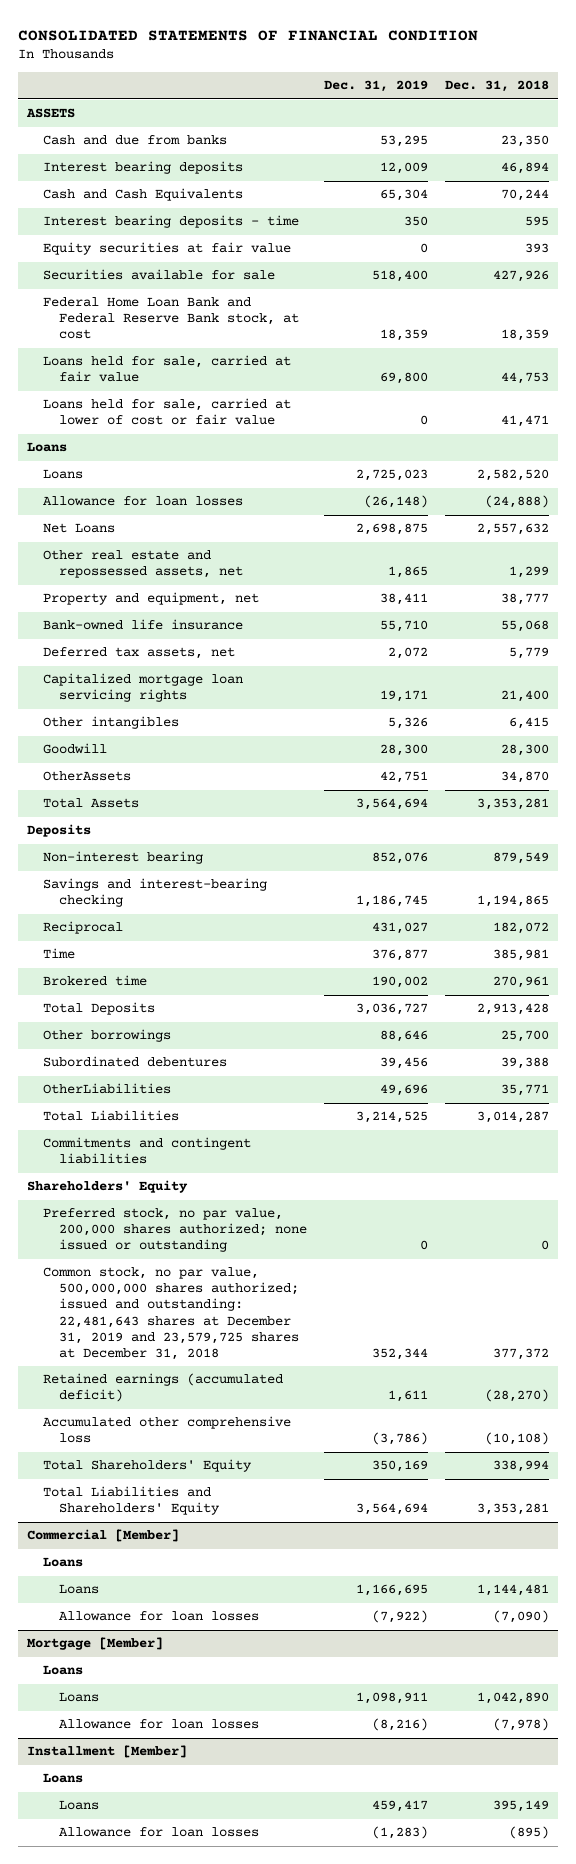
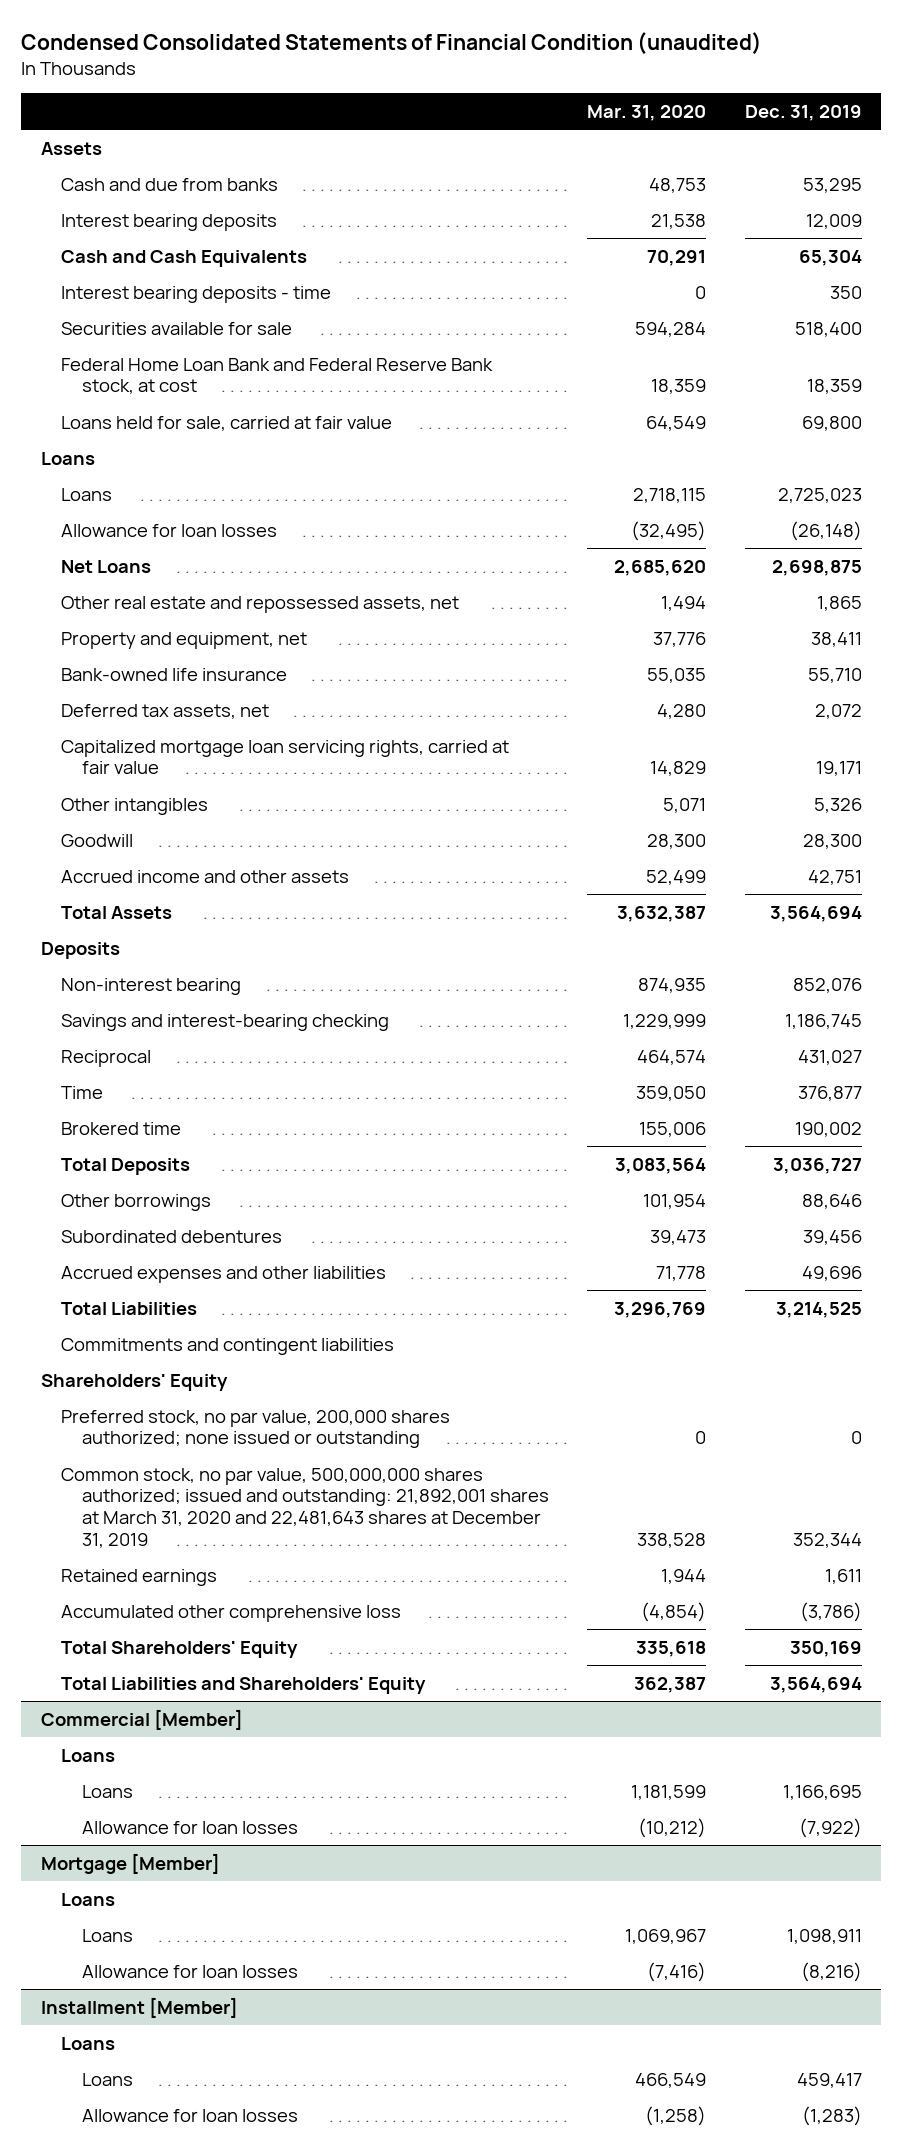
[18,29,479,41] CONSOLIDATED STATEMENTS OF FINANCIAL CONDITION -> [21,32,763,55] Condensed Consolidated Statements of Financial Condition (unaudited)
[445,80,550,93] Dec. 31, 2018 -> none
none -> [587,104,707,121] Mar. 31, 2020
[25,108,75,119] ASSETS -> [40,141,102,155] Assets
[42,242,291,256] Equity securities at fair value -> none
[42,398,291,426] Loans held for sale, carried at lower of cost or fair value -> none
[42,673,243,703] Capitalized mortgage loan servicing rights -> [61,739,510,775] Capitalized mortgage loan servicing rights, carried at fair value
[42,771,131,782] OtherAssets -> [61,869,350,883] Accrued income and other assets
[42,1083,171,1095] OtherLiabilities -> [61,1265,387,1283] Accrued expenses and other liabilities
[42,1267,300,1360] Common stock, no par value, 500,000,000 shares authorized; issued and outstanding: 22,481,643 shares at December 31, 2019 and 23,579,725 shares at December 31, 2018 -> [61,1467,549,1549] Common stock, no par value, 500,000,000 shares authorized; issued and outstanding: 21,892,001 shares at March 31, 2020 and 22,481,643 shares at December 31, 2019
[42,1373,283,1403] Retained earnings (accumulated deficit) -> [61,1568,218,1586] Retained earnings

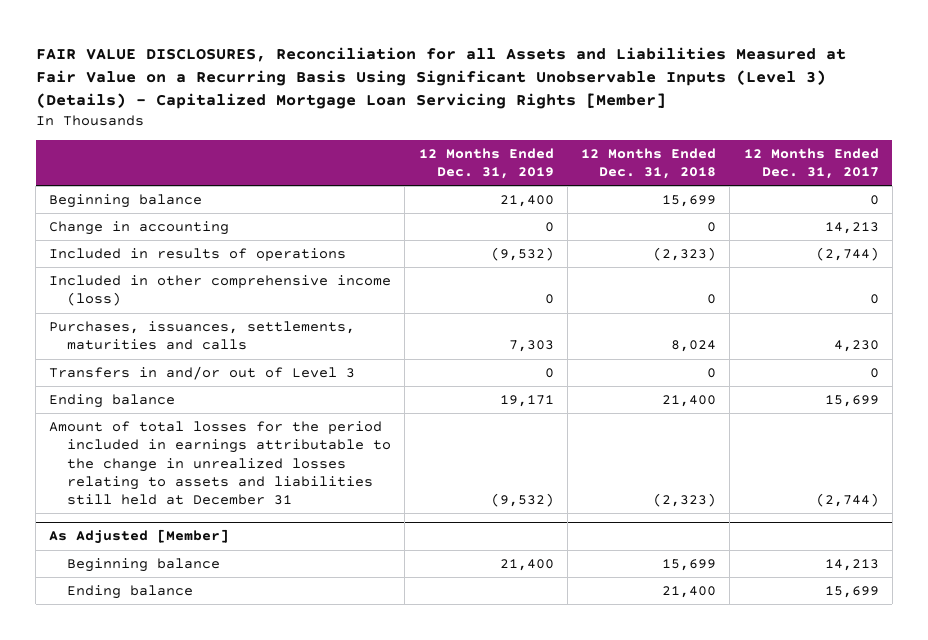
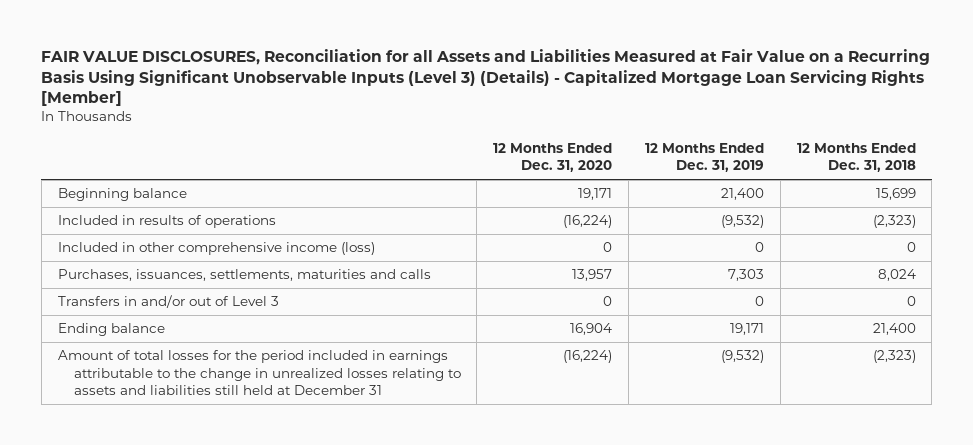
[743,147,879,180] 12 Months Ended Dec. 31, 2017 -> none
none -> [493,143,613,173] 12 Months Ended Dec. 31, 2020
[49,221,230,236] Change in accounting -> none
[49,529,230,545] As Adjusted [Member] -> none
[67,558,221,573] Beginning balance -> none
[67,585,194,600] Ending balance -> none

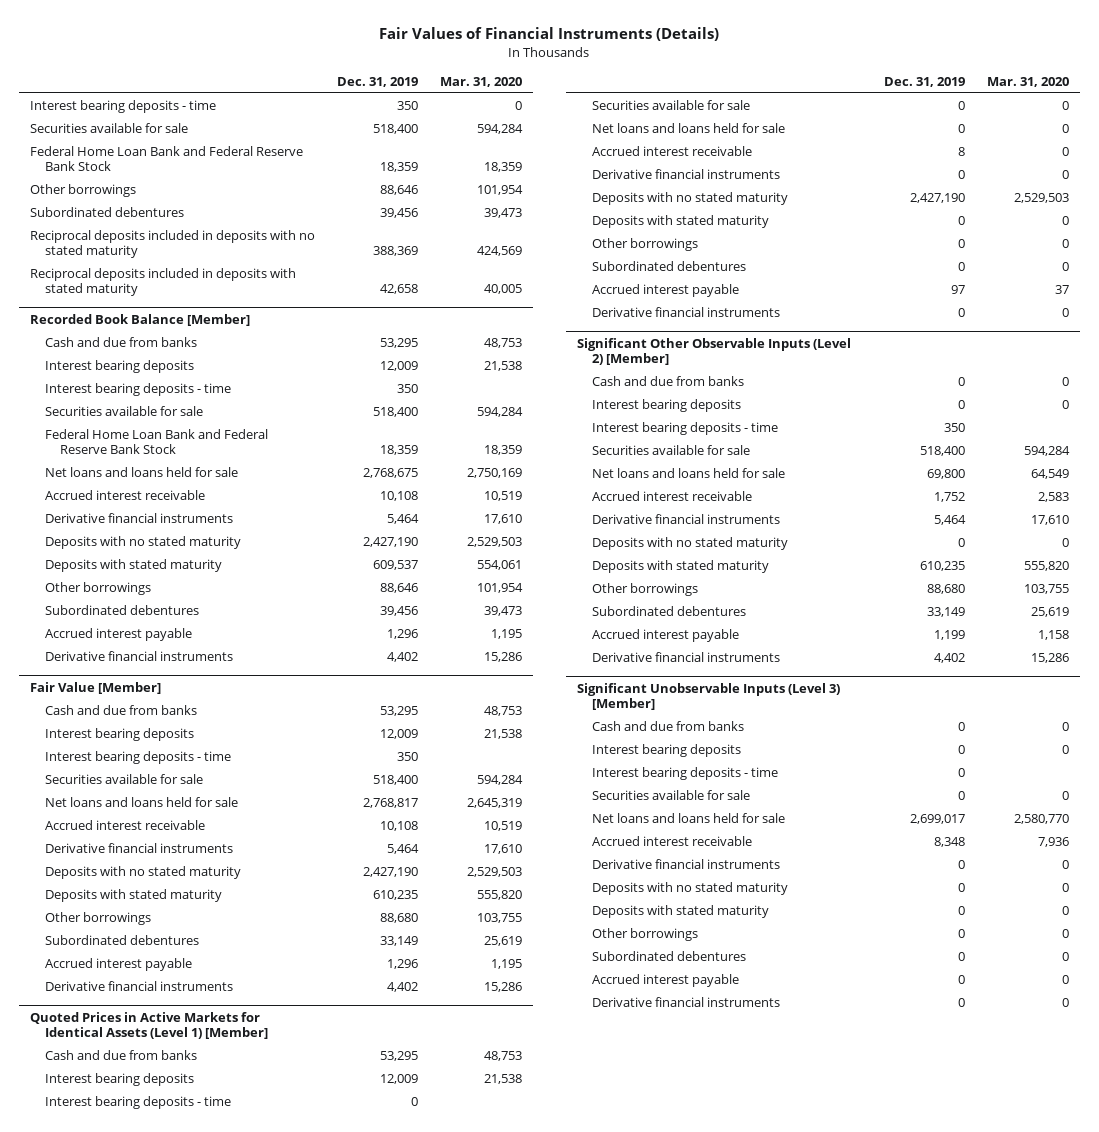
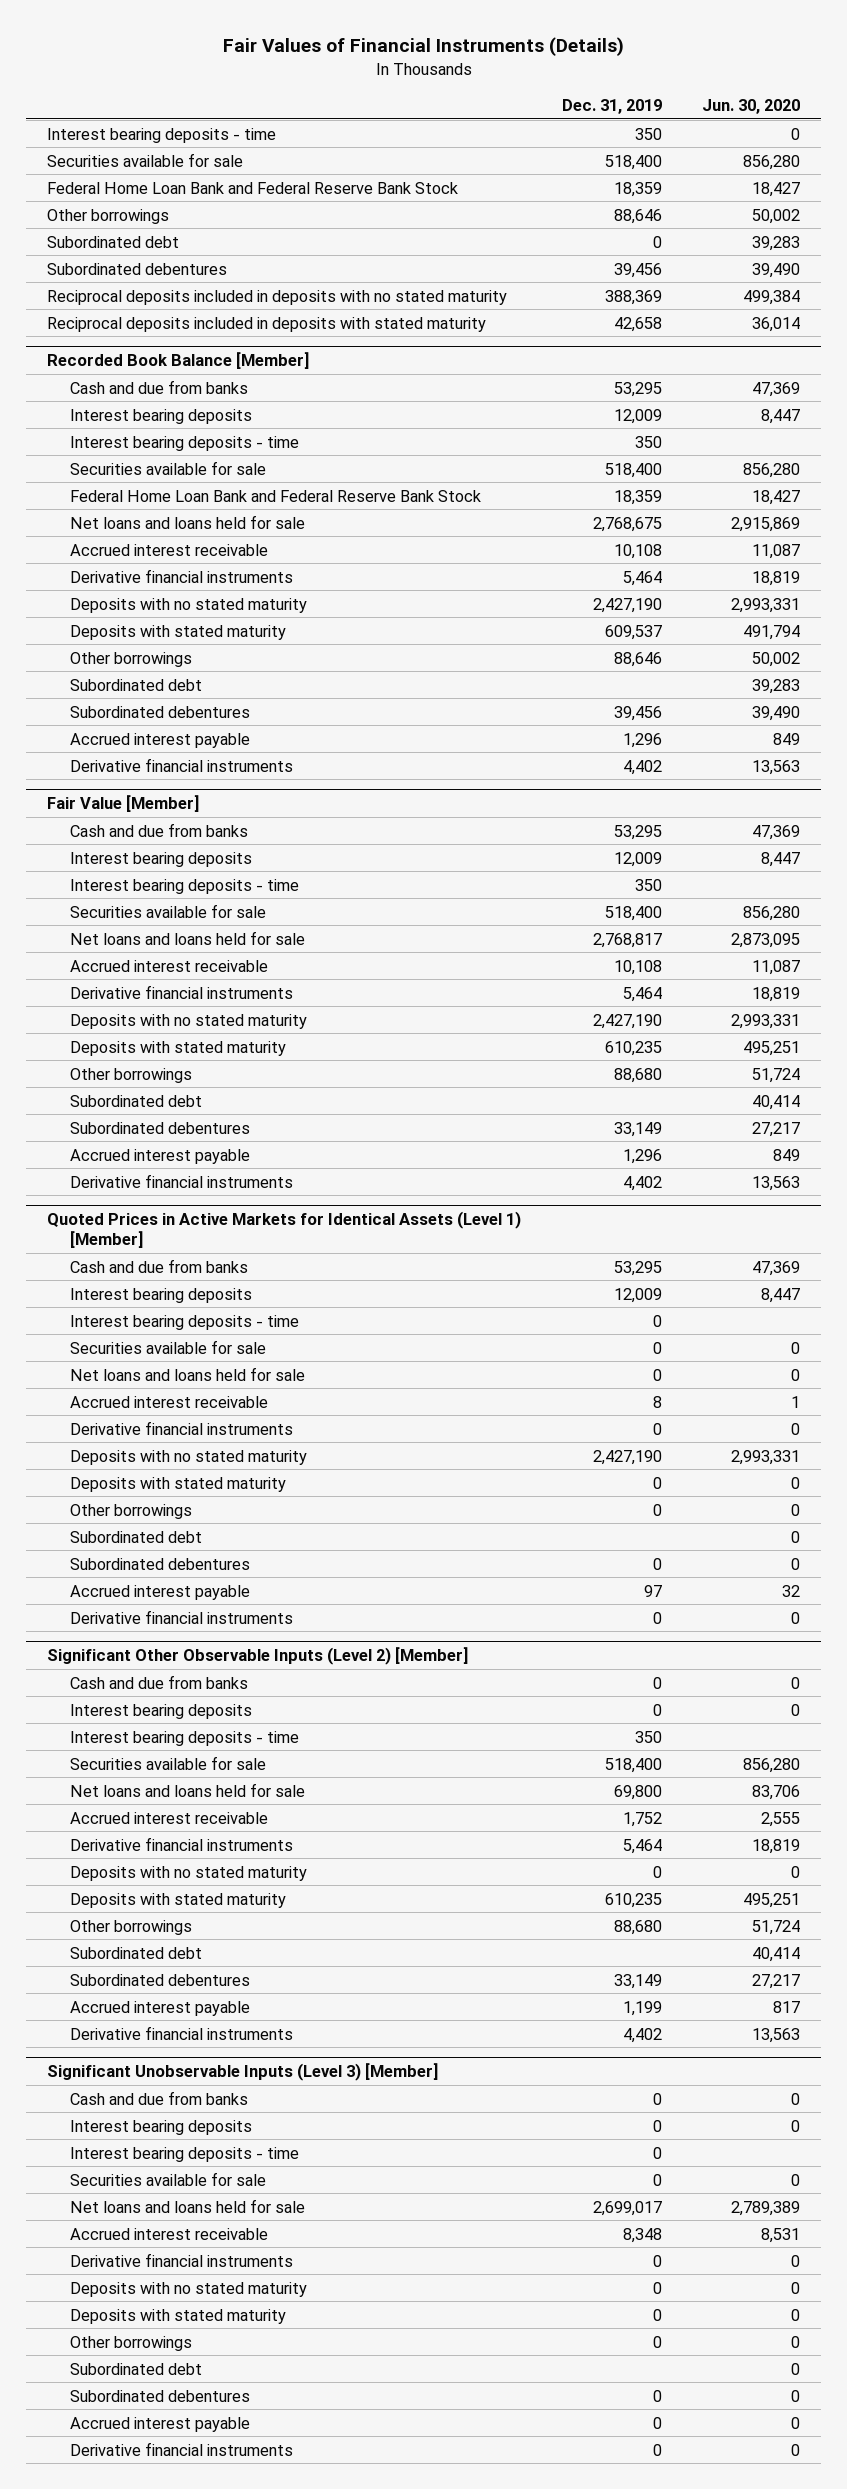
[440,76,523,87] Mar. 31, 2020 -> none
none -> [702,98,801,114] Jun. 30, 2020
none -> [46,235,179,248] Subordinated debt
none -> [69,678,202,691] Subordinated debt
none -> [69,1094,202,1107] Subordinated debt
none -> [69,1530,202,1543] Subordinated debt
none -> [69,1946,202,1959] Subordinated debt
none -> [69,2362,202,2375] Subordinated debt

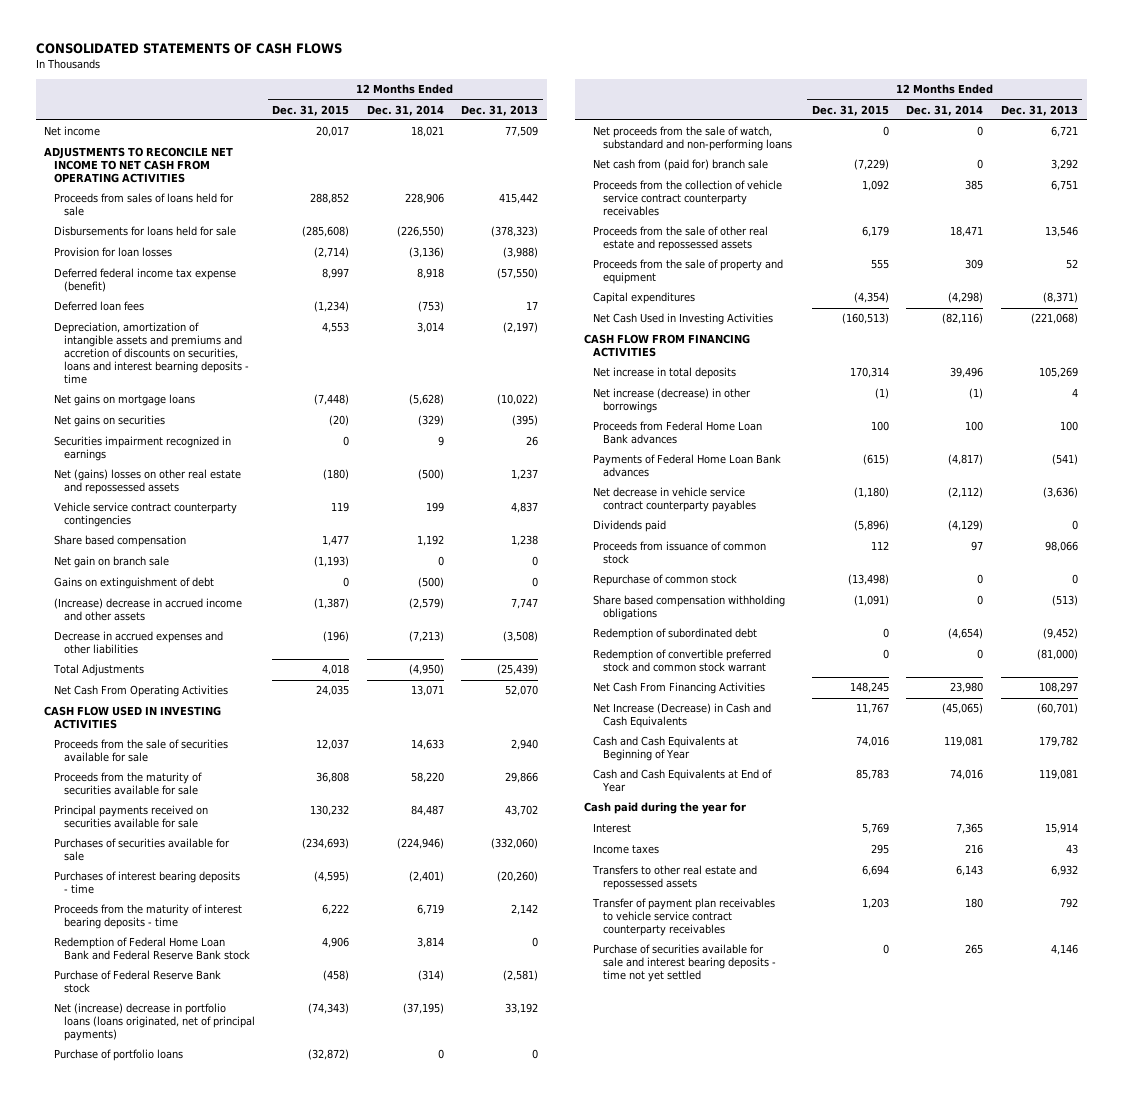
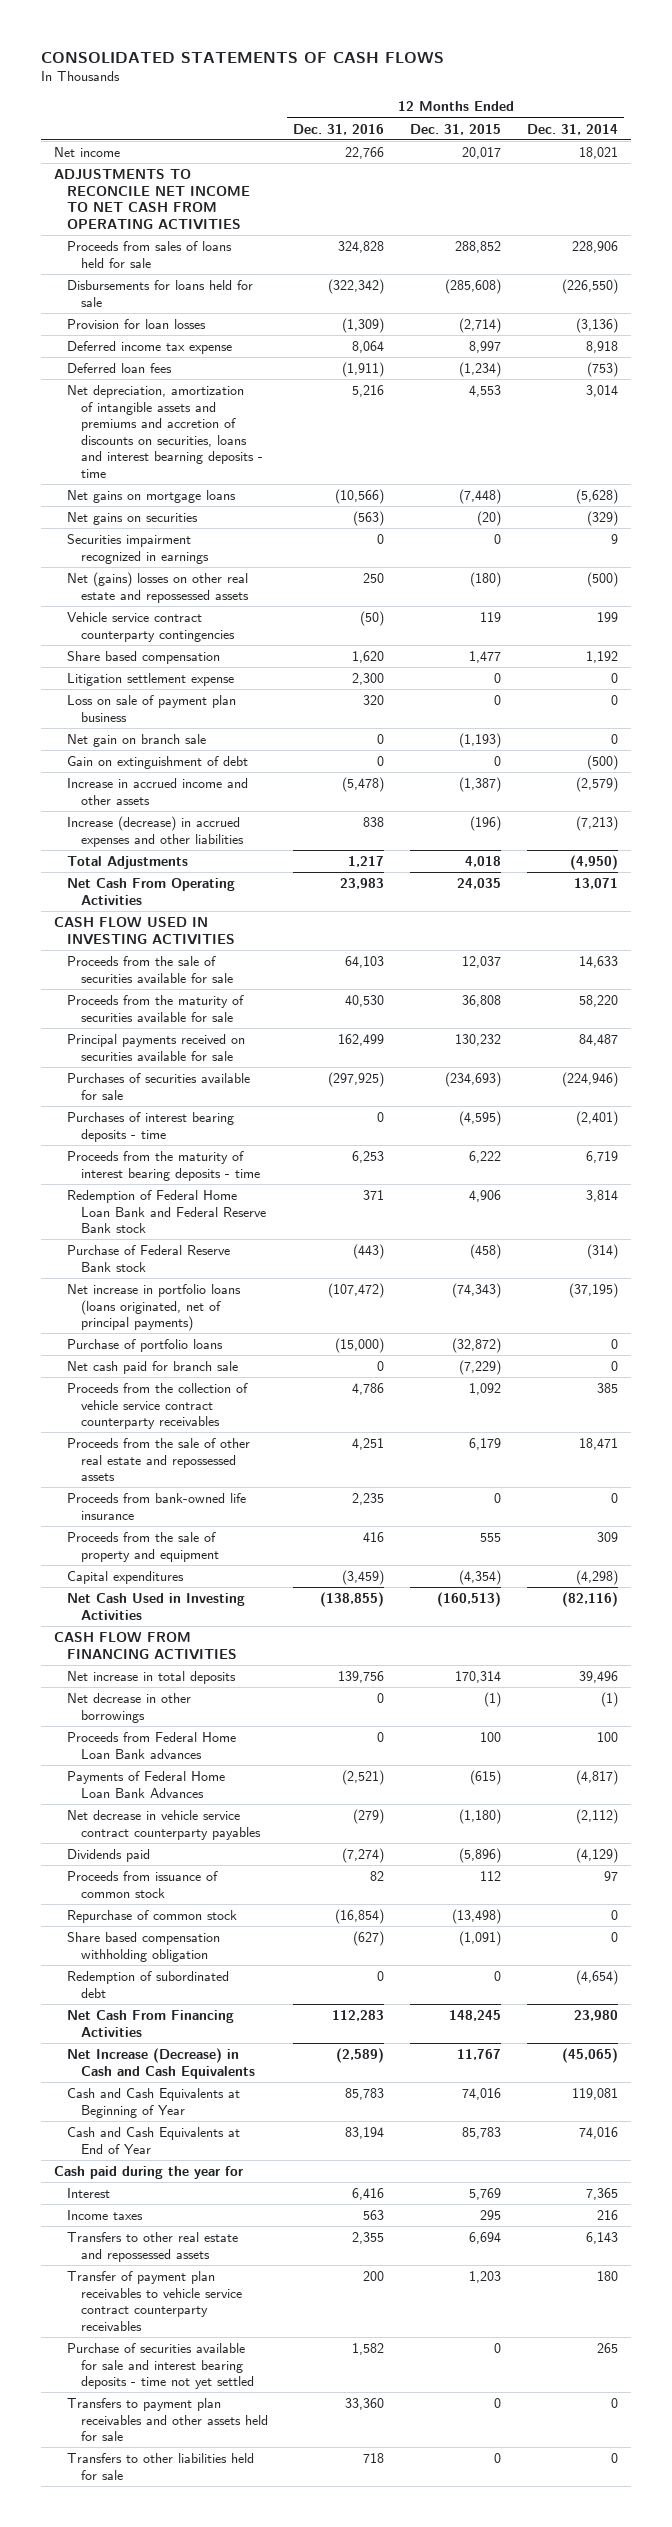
[461,104,539,116] Dec. 31, 2013 -> none
none -> [293,123,385,135] Dec. 31, 2016
[54,268,237,293] Deferred federal income tax expense (benefit) -> [67,341,233,355] Deferred income tax expense
[54,322,249,384] Depreciation, amortization of intangible assets and premiums and accretion of discounts on securities, loans and interest bearning deposits - time -> [67,385,263,478] Net depreciation, amortization of intangible assets and premiums and accretion of discounts on securities, loans and interest bearning deposits - time
none -> [67,673,235,687] Litigation settlement expense
none -> [67,695,237,722] Loss on sale of payment plan business
[54,577,215,590] Gains on extinguishment of debt -> [67,756,249,770] Gain on extinguishment of debt
[54,598,243,622] (Increase) decrease in accrued income and other assets -> [67,778,249,805] Increase in accrued income and other assets
[54,631,224,655] Decrease in accrued expenses and other liabilities -> [67,816,244,847] Increase (decrease) in accrued expenses and other liabilities
[54,1003,255,1042] Net (increase) decrease in portfolio loans (loans originated, net of principal payments) -> [67,1284,242,1332] Net increase in portfolio loans (loans originated, net of principal payments)
[593,126,793,152] Net proceeds from the sale of watch, substandard and non-performing loans -> none
[593,159,769,172] Net cash from (paid for) branch sale -> [67,1361,239,1375] Net cash paid for branch sale
none -> [67,1493,247,1520] Proceeds from bank-owned life insurance
[593,388,752,414] Net increase (decrease) in other borrowings -> [67,1693,192,1723] Net decrease in other borrowings
[593,454,782,478] Payments of Federal Home Loan Bank advances -> [67,1771,226,1798] Payments of Federal Home Loan Bank Advances
[593,595,786,621] Share based compensation withholding obligations -> [67,1932,221,1962] Share based compensation withholding obligation
[593,649,772,673] Redemption of convertible preferred stock and common stock warrant -> none
none -> [67,2398,268,2442] Transfers to payment plan receivables and other assets held for sale
none -> [67,2453,255,2480] Transfers to other liabilities held for sale

